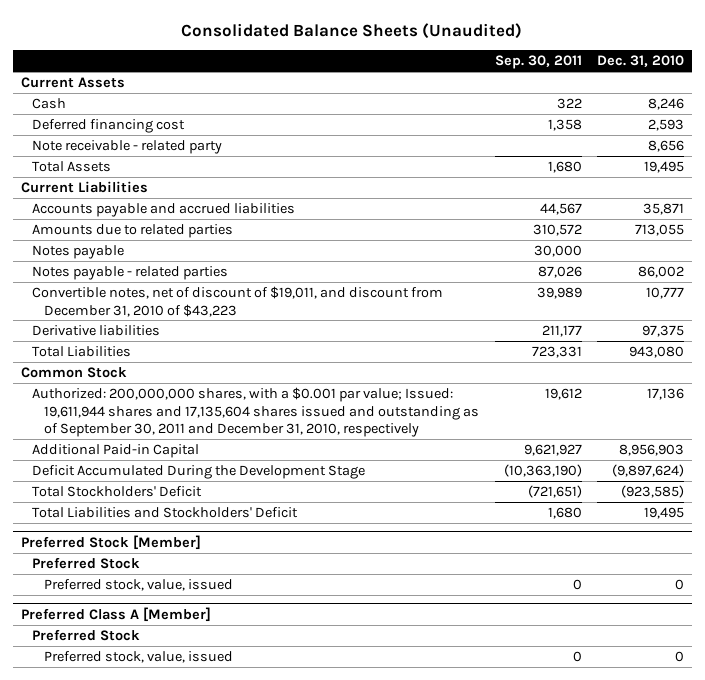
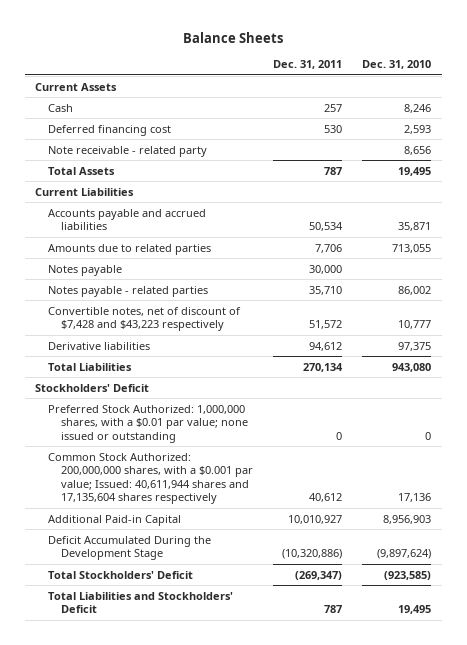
[181,22,523,39] Consolidated Balance Sheets (Unaudited) -> [183,31,284,43] Balance Sheets
[494,55,582,70] Sep. 30, 2011 -> none
none -> [273,60,343,70] Dec. 31, 2011
[32,286,444,317] Convertible notes, net of discount of $19,011, and discount from December 31, 2010 of $43,223 -> [48,306,242,332] Convertible notes, net of discount of $7,428 and $43,223 respectively
[20,367,127,379] Common Stock -> none
none -> [35,383,150,392] Stockholders' Deficit
none -> [48,404,248,443] Preferred Stock Authorized: 1,000,000 shares, with a $0.01 par value; none issued or outstanding
[32,387,480,437] Authorized: 200,000,000 shares, with a $0.001 par value; Issued: 19,611,944 shares and 17,135,604 shares issued and outstanding as of September 30, 2011 and December 31, 2010, respectively -> [48,452,253,505] Common Stock Authorized: 200,000,000 shares, with a $0.001 par value; Issued: 40,611,944 shares and 17,135,604 shares respectively
[20,534,201,550] Preferred Stock [Member] -> none
[32,557,141,570] Preferred Stock -> none
[44,579,234,592] Preferred stock, value, issued -> none
[20,606,211,622] Preferred Class A [Member] -> none
[32,629,141,642] Preferred Stock -> none
[44,651,234,664] Preferred stock, value, issued -> none

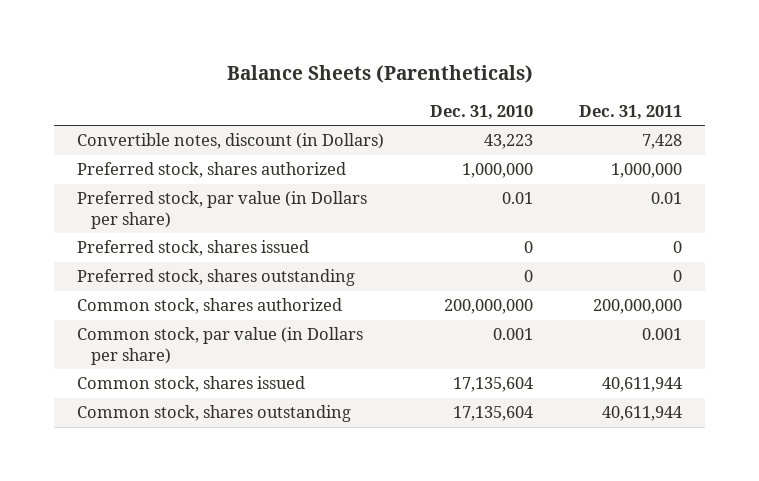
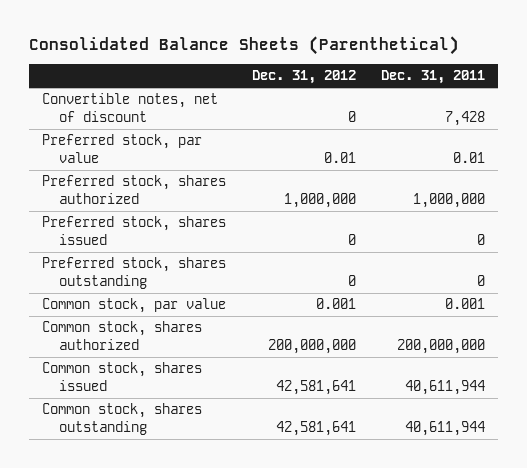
[226,65,533,84] Balance Sheets (Parentheticals) -> [29,36,460,56] Consolidated Balance Sheets (Parenthetical)
[430,105,534,121] Dec. 31, 2010 -> none
none -> [251,70,356,85] Dec. 31, 2012
[77,133,385,150] Convertible notes, discount (in Dollars) -> [42,93,219,122] Convertible notes, net of discount
none -> [42,134,203,163] Preferred stock, par value
[77,191,368,229] Preferred stock, par value (in Dollars per share) -> none
none -> [42,298,227,314] Common stock, par value
[77,327,364,365] Common stock, par value (in Dollars per share) -> none

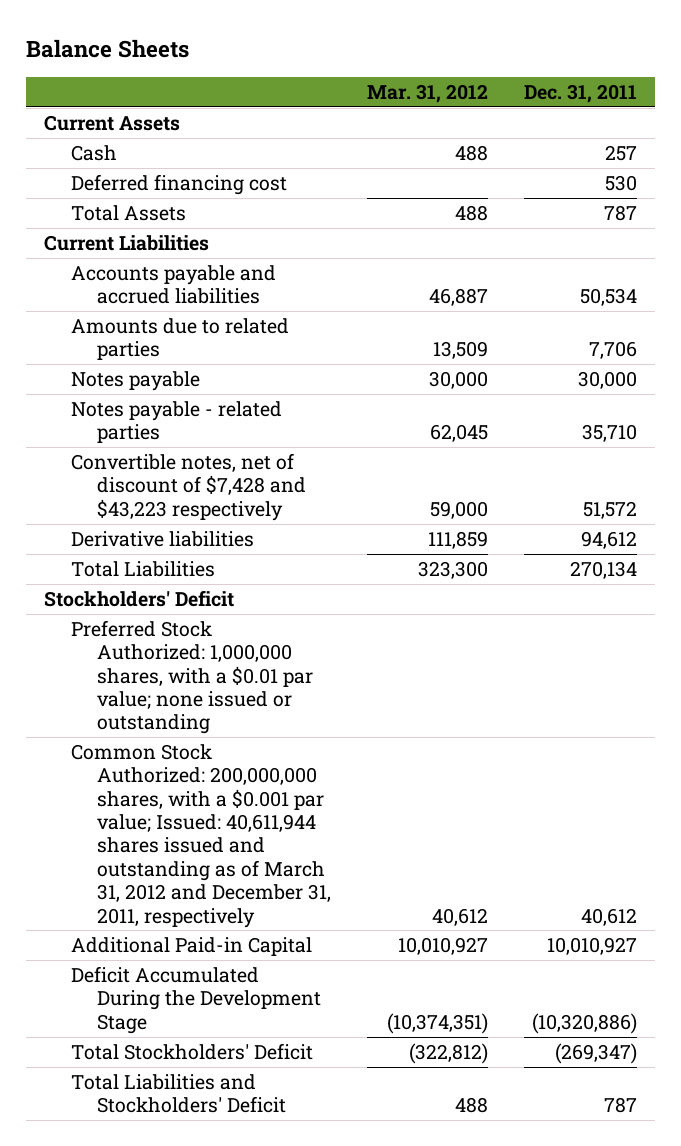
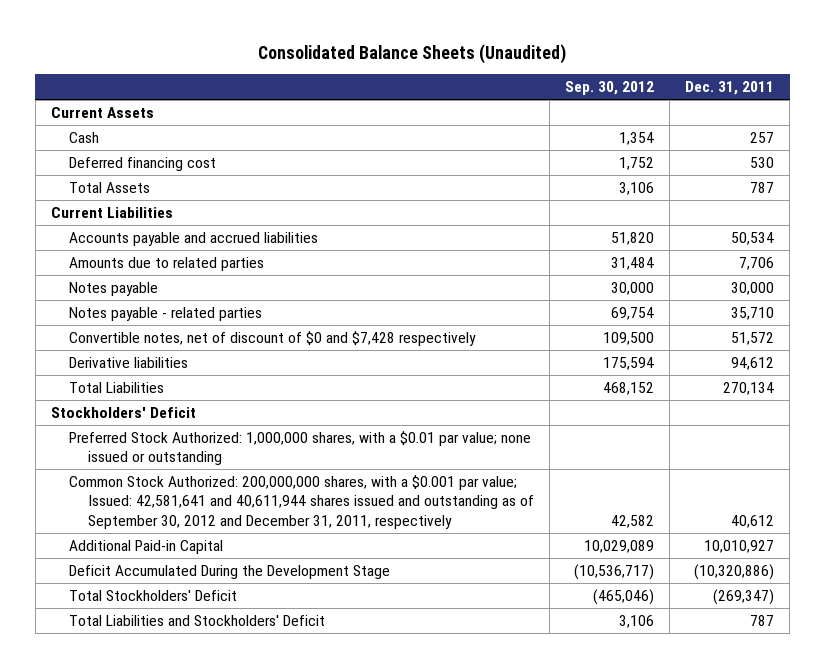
[26,38,190,58] Balance Sheets -> [258,43,567,64] Consolidated Balance Sheets (Unaudited)
[366,83,488,103] Mar. 31, 2012 -> none
none -> [564,81,654,96] Sep. 30, 2012
[70,453,306,521] Convertible notes, net of discount of $7,428 and $43,223 respectively -> [69,330,477,346] Convertible notes, net of discount of $0 and $7,428 respectively
[70,744,331,928] Common Stock Authorized: 200,000,000 shares, with a $0.001 par value; Issued: 40,611,944 shares issued and outstanding as of March 31, 2012 and December 31, 2011, respectively -> [69,474,534,529] Common Stock Authorized: 200,000,000 shares, with a $0.001 par value; Issued: 42,581,641 and 40,611,944 shares issued and outstanding as of September 30, 2012 and December 31, 2011, respectively

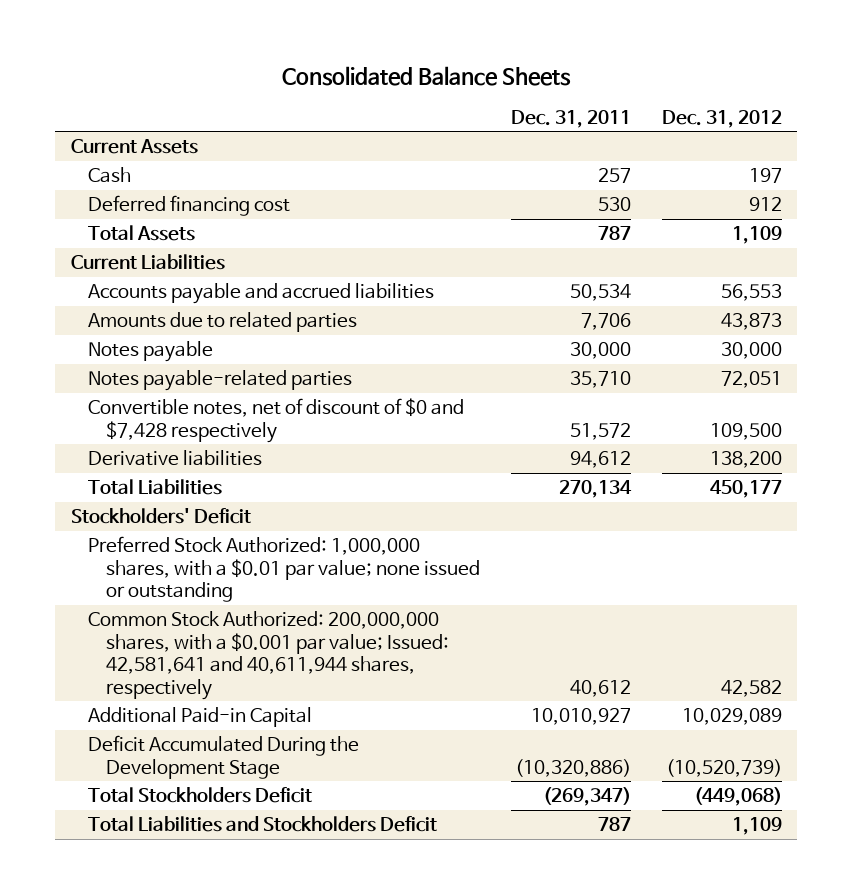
[258,43,567,64] Consolidated Balance Sheets (Unaudited) -> [282,66,572,87] Consolidated Balance Sheets
[564,81,654,96] Sep. 30, 2012 -> none
none -> [662,109,783,128] Dec. 31, 2012
[69,306,263,321] Notes payable - related parties -> [88,369,353,391] Notes payable-related parties
[69,474,534,529] Common Stock Authorized: 200,000,000 shares, with a $0.001 par value; Issued: 42,581,641 and 40,611,944 shares issued and outstanding as of September 30, 2012 and December 31, 2011, respectively -> [88,610,450,700] Common Stock Authorized: 200,000,000 shares, with a $0.001 par value; Issued: 42,581,641 and 40,611,944 shares, respectively
[69,589,238,601] Total Stockholders' Deficit -> [88,786,313,803] Total Stockholders Deficit
[69,614,326,626] Total Liabilities and Stockholders' Deficit -> [88,815,438,832] Total Liabilities and Stockholders Deficit

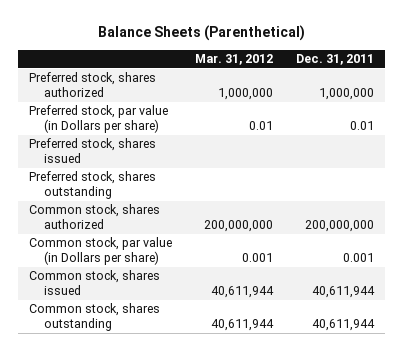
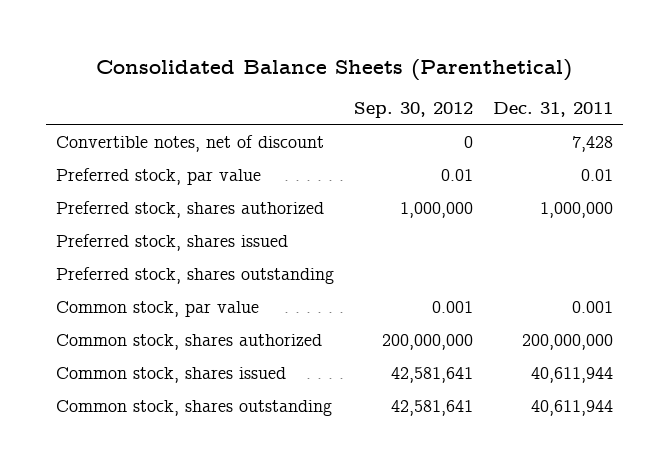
[97,25,305,42] Balance Sheets (Parenthetical) -> [96,58,573,81] Consolidated Balance Sheets (Parenthetical)
[195,53,274,65] Mar. 31, 2012 -> none
none -> [353,101,473,118] Sep. 30, 2012
none -> [56,134,325,152] Convertible notes, net of discount
none -> [56,167,262,185] Preferred stock, par value
[29,105,169,134] Preferred stock, par value (in Dollars per share) -> none
none -> [56,300,260,317] Common stock, par value
[29,237,173,266] Common stock, par value (in Dollars per share) -> none

